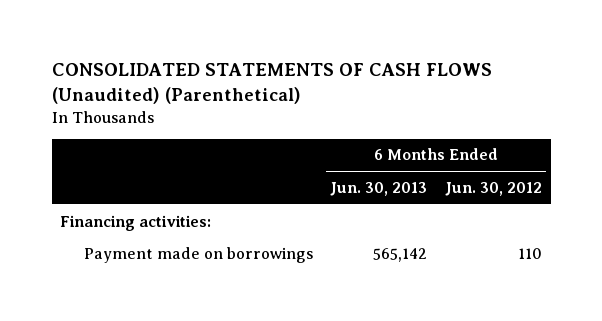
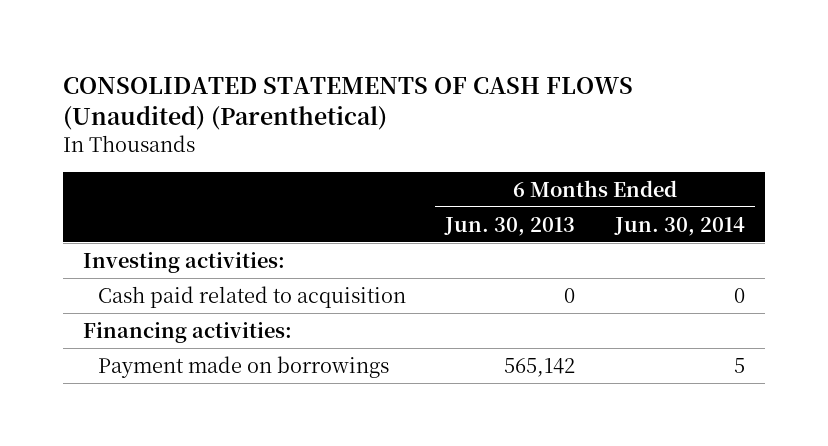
[444,181,542,196] Jun. 30, 2012 -> none
none -> [614,216,746,236] Jun. 30, 2014
none -> [82,251,285,273] Investing activities:
none -> [97,285,406,308] Cash paid related to acquisition

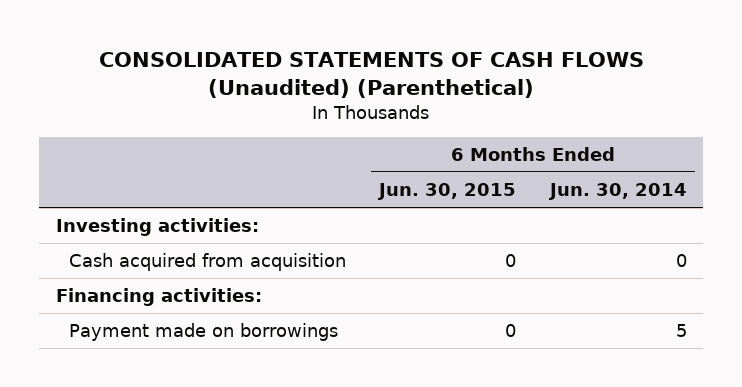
[444,216,576,236] Jun. 30, 2013 -> none
none -> [377,183,517,201] Jun. 30, 2015
[97,285,406,308] Cash paid related to acquisition -> [69,253,347,272] Cash acquired from acquisition

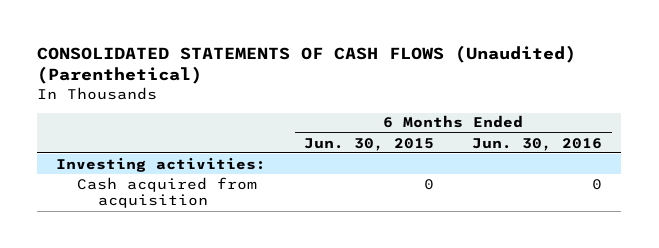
[547,183,687,201] Jun. 30, 2014 -> none
none -> [472,137,603,151] Jun. 30, 2016
[55,288,262,307] Financing activities: -> none
[69,323,339,342] Payment made on borrowings -> none

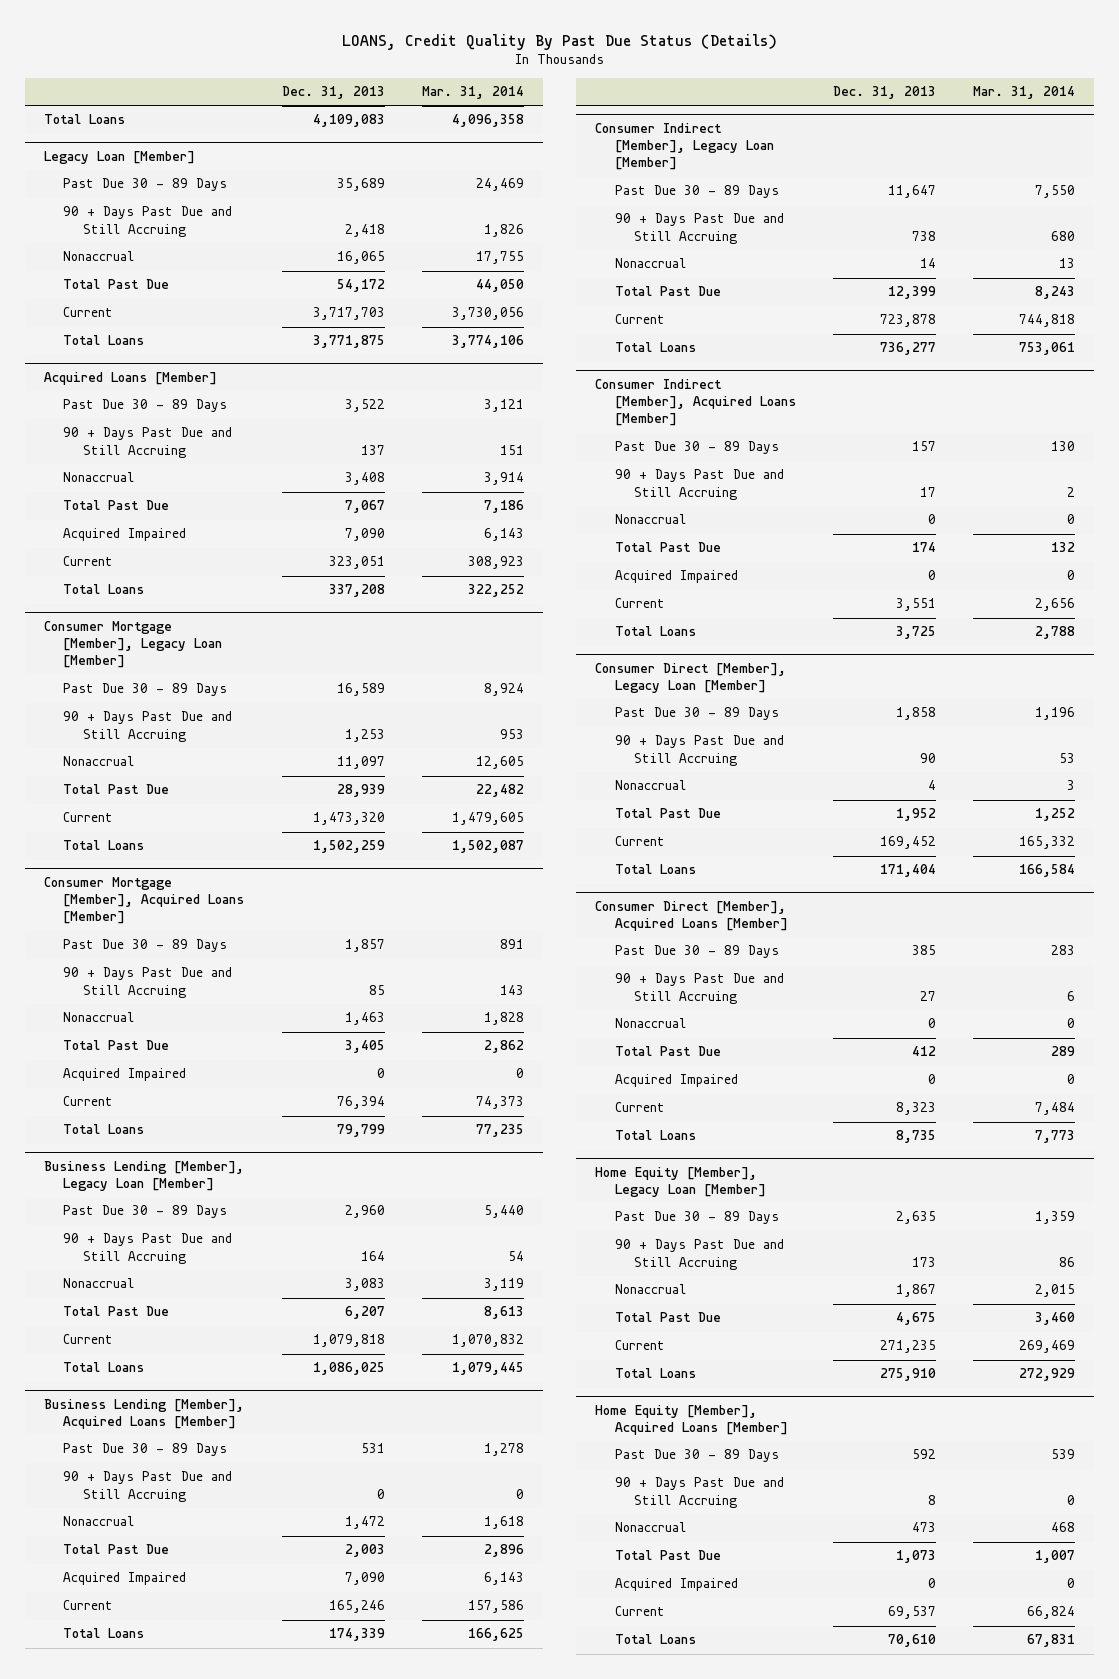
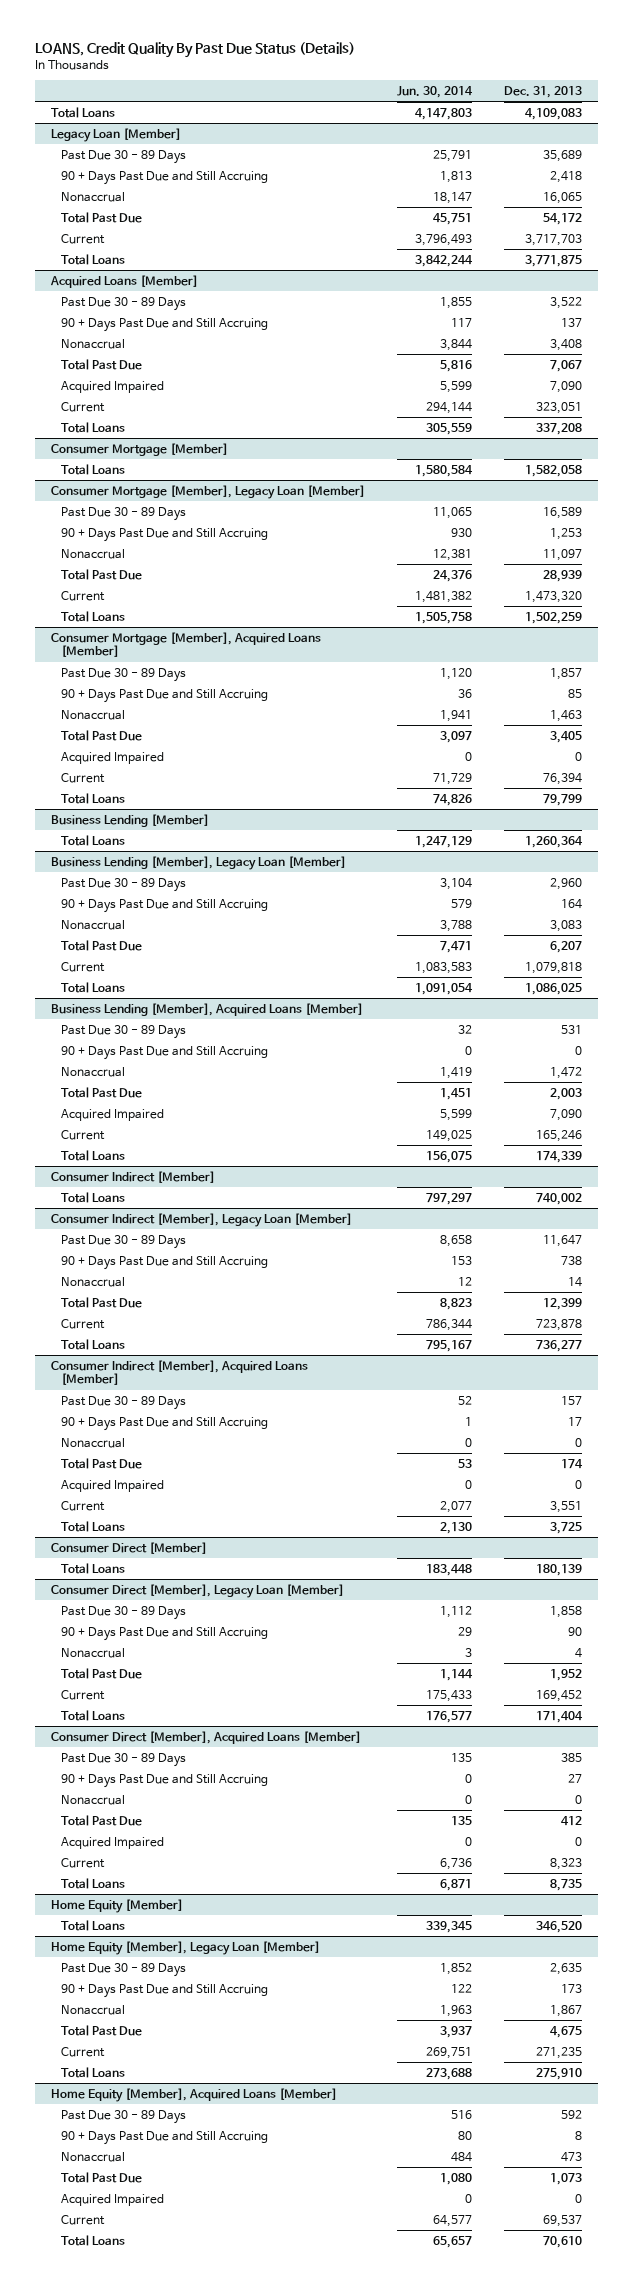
[422,85,525,99] Mar. 31, 2014 -> none
none -> [396,86,473,99] Jun. 30, 2014
none -> [51,442,229,456] Consumer Mortgage [Member]
none -> [60,463,125,475] Total Loans
none -> [51,813,210,827] Business Lending [Member]
none -> [60,834,125,846] Total Loans
none -> [51,1170,216,1183] Consumer Indirect [Member]
none -> [60,1191,125,1203] Total Loans
none -> [51,1541,208,1554] Consumer Direct [Member]
none -> [60,1562,125,1574] Total Loans
none -> [51,1898,184,1913] Home Equity [Member]
none -> [60,1919,125,1931] Total Loans

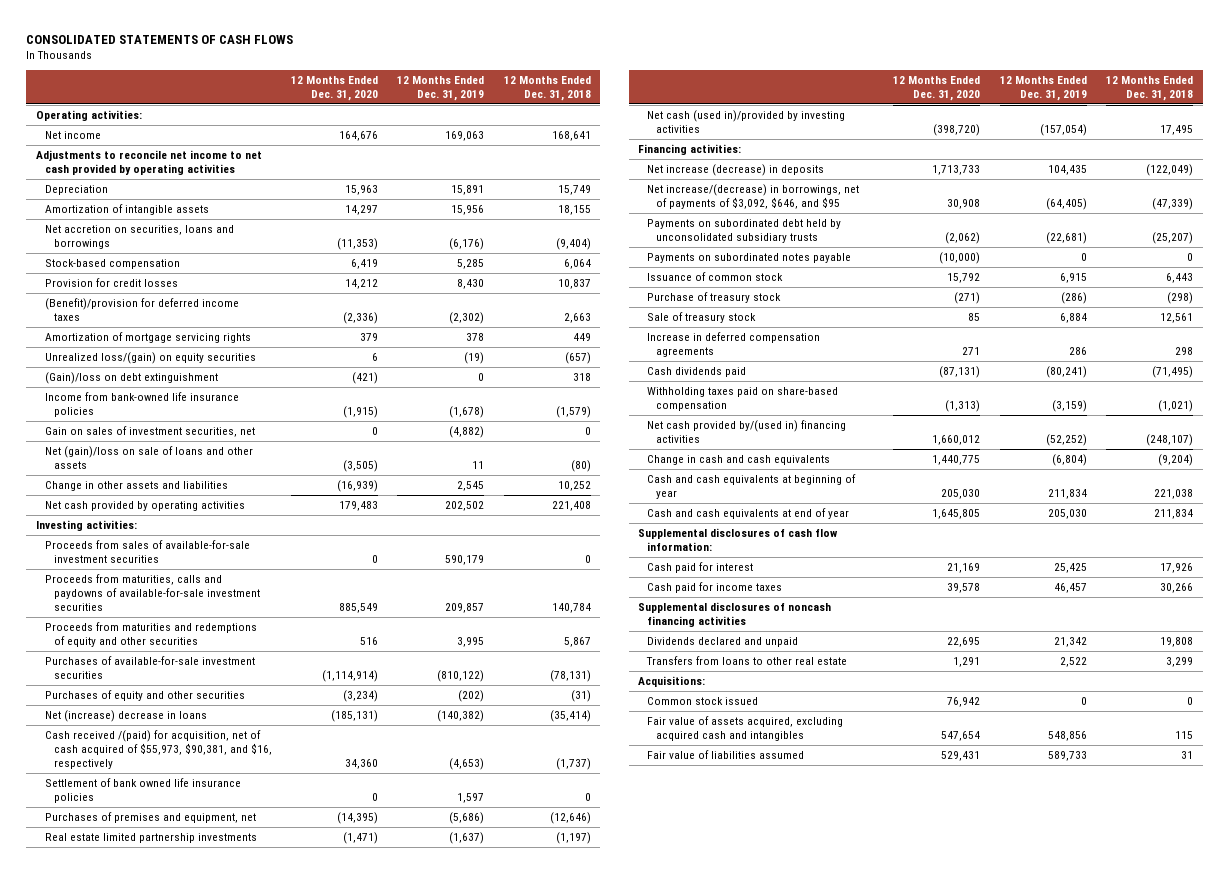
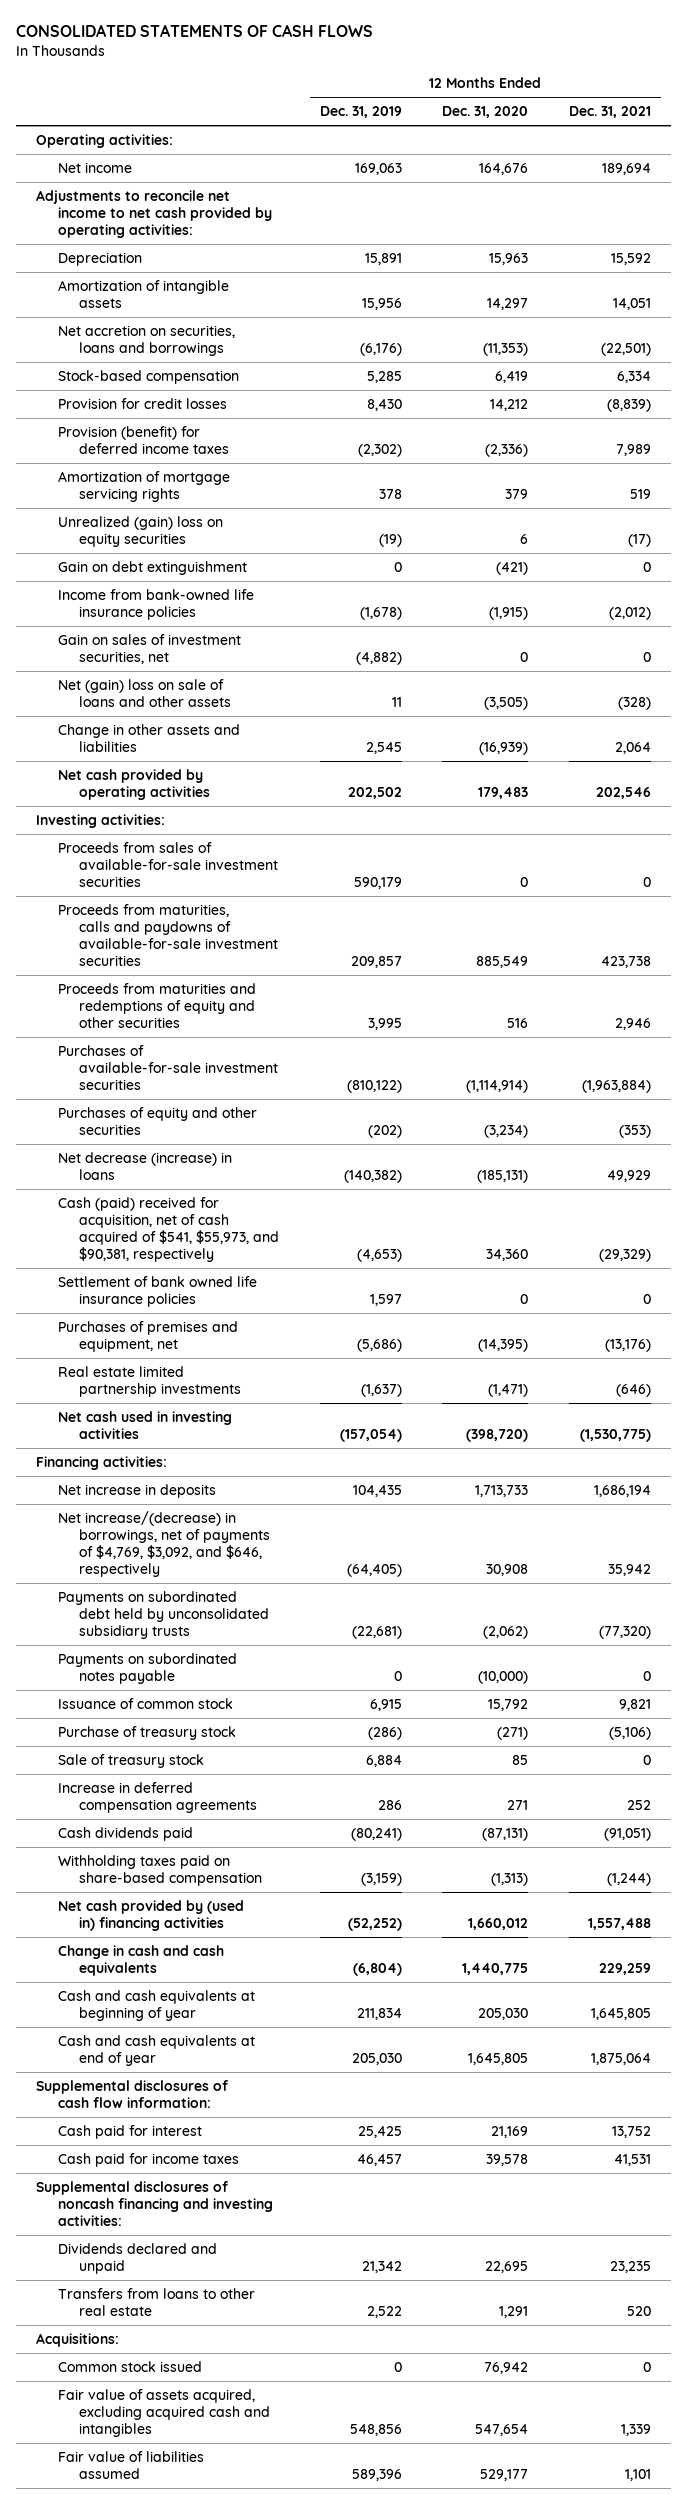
[503,76,591,102] 12 Months Ended Dec. 31, 2018 -> none
none -> [569,106,652,119] Dec. 31, 2021
[35,149,262,175] Adjustments to reconcile net income to net cash provided by operating activities -> [35,189,272,238] Adjustments to reconcile net income to net cash provided by operating activities:
[44,297,239,321] (Benefit)/provision for deferred income taxes -> [57,425,230,454] Provision (benefit) for deferred income taxes
[44,351,256,364] Unrealized loss/(gain) on equity securities -> [57,515,223,547] Unrealized (gain) loss on equity securities
[44,371,218,384] (Gain)/loss on debt extinguishment -> [57,560,247,575] Gain on debt extinguishment
[44,445,253,469] Net (gain)/loss on sale of loans and other assets -> [57,678,232,707] Net (gain) loss on sale of loans and other assets
[44,709,207,722] Net (increase) decrease in loans -> [57,1151,232,1180] Net decrease (increase) in loans
[44,729,272,769] Cash received /(paid) for acquisition, net of cash acquired of $55,973, $90,381, and $16, respectively -> [57,1196,280,1263] Cash (paid) received for acquisition, net of cash acquired of $541, $55,973, and $90,381, respectively
[647,109,846,133] Net cash (used in)/provided by investing activities -> [57,1410,232,1439] Net cash used in investing activities
[647,163,825,176] Net increase (decrease) in deposits -> [57,1483,216,1498] Net increase in deposits
[647,183,860,209] Net increase/(decrease) in borrowings, net of payments of $3,092, $646, and $95 -> [57,1510,271,1578] Net increase/(decrease) in borrowings, net of payments of $4,769, $3,092, and $646, respectively
[647,419,847,443] Net cash provided by/(used in) financing activities -> [57,1899,244,1931] Net cash provided by (used in) financing activities
[638,601,832,627] Supplemental disclosures of noncash financing activities -> [35,2180,273,2226] Supplemental disclosures of noncash financing and investing activities:
[941,750,981,761] 529,431 -> [480,2468,529,2481] 529,177
[1047,750,1087,761] 589,733 -> [351,2468,402,2481] 589,396

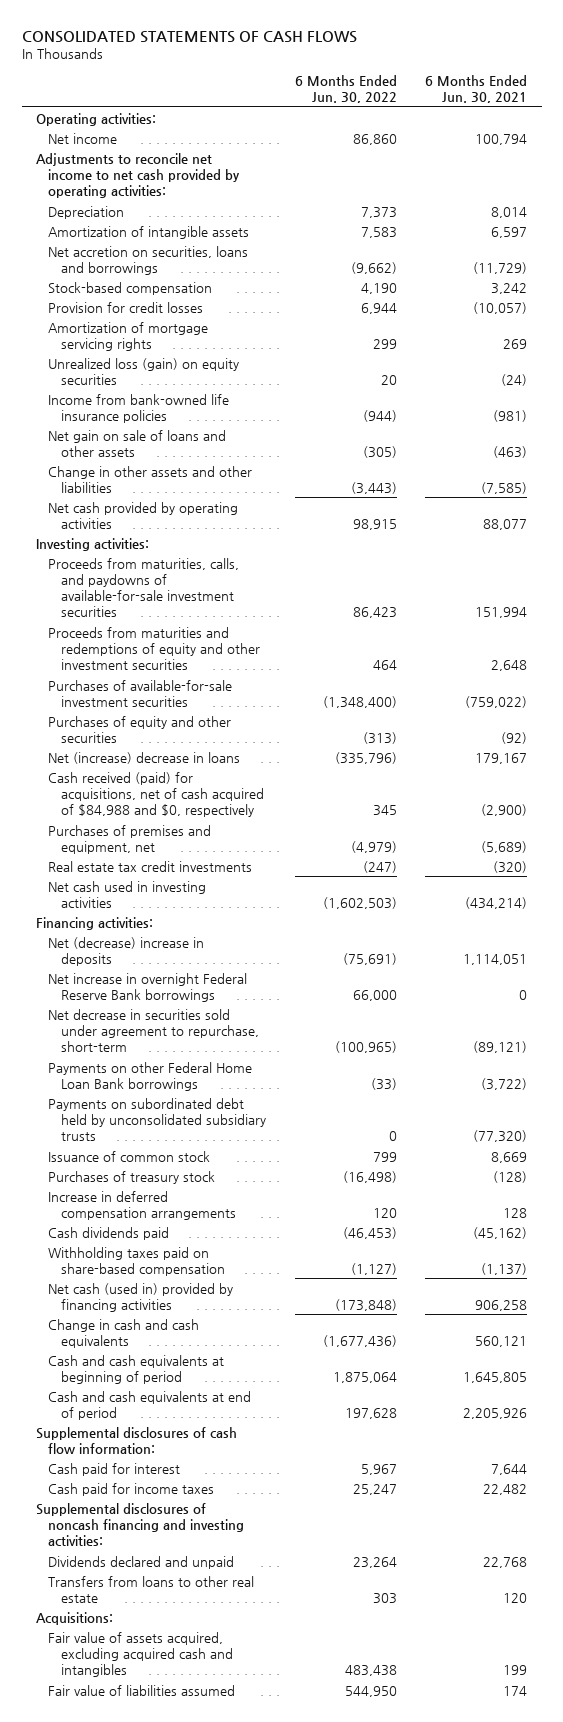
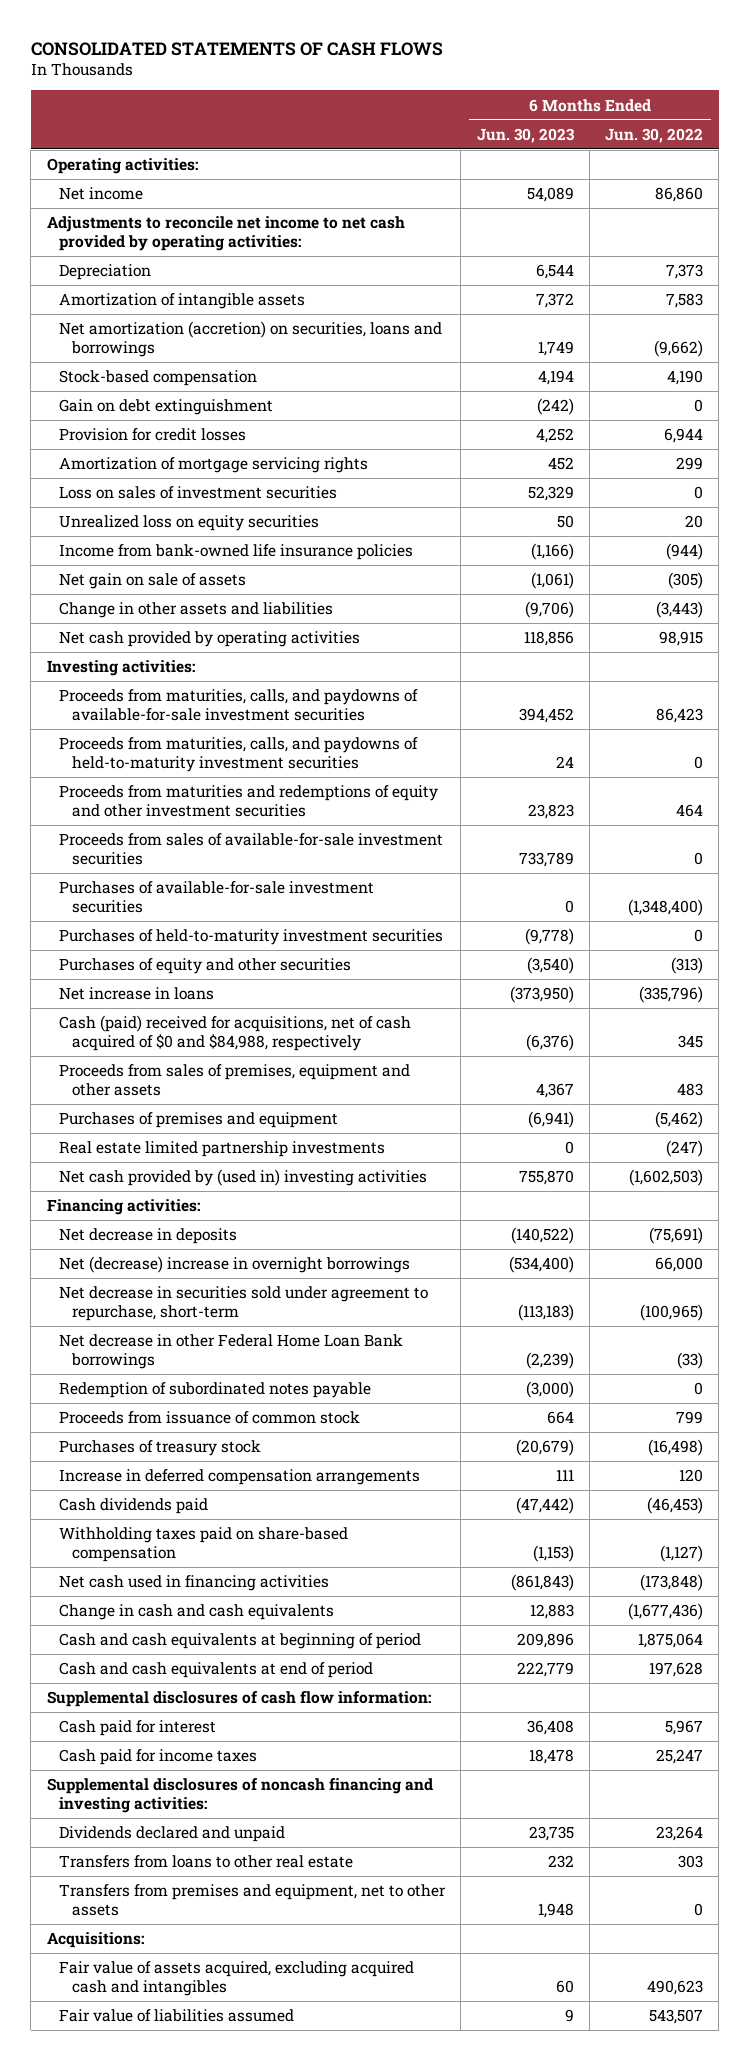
[425,74,528,103] 6 Months Ended Jun. 30, 2021 -> none
none -> [476,127,575,143] Jun. 30, 2023
[48,245,249,275] Net accretion on securities, loans and borrowings -> [59,321,443,357] Net amortization (accretion) on securities, loans and borrowings
none -> [59,399,274,416] Gain on debt extinguishment
none -> [59,486,338,500] Loss on sales of investment securities
[48,357,240,385] Unrealized loss (gain) on equity securities -> [59,515,320,532] Unrealized loss on equity securities
[48,429,227,457] Net gain on sale of loans and other assets -> [59,573,247,590] Net gain on sale of assets
[48,465,253,493] Change in other assets and other liabilities -> [59,602,334,619] Change in other assets and liabilities
none -> [59,737,419,772] Proceeds from maturities, calls, and paydowns of held-to-maturity investment securities
none -> [59,833,444,865] Proceeds from sales of available-for-sale investment securities
none -> [59,929,444,946] Purchases of held-to-maturity investment securities
[48,751,241,764] Net (increase) decrease in loans -> [59,987,215,1001] Net increase in loans
[48,771,265,817] Cash received (paid) for acquisitions, net of cash acquired of $84,988 and $0, respectively -> [59,1015,412,1051] Cash (paid) received for acquisitions, net of cash acquired of $0 and $84,988, respectively
none -> [59,1064,411,1096] Proceeds from sales of premises, equipment and other assets
[48,824,212,854] Purchases of premises and equipment, net -> [59,1112,339,1129] Purchases of premises and equipment
[350,840,397,853] (4,979) -> [654,1111,703,1129] (5,462)
[48,860,253,872] Real estate tax credit investments -> [59,1141,386,1158] Real estate limited partnership investments
[48,880,207,908] Net cash used in investing activities -> [59,1169,428,1187] Net cash provided by (used in) investing activities
[48,936,205,966] Net (decrease) increase in deposits -> [59,1228,238,1245] Net decrease in deposits
[48,972,248,1002] Net increase in overnight Federal Reserve Bank borrowings -> [59,1256,411,1274] Net (decrease) increase in overnight borrowings
[48,1097,267,1141] Payments on subordinated debt held by unconsolidated subsidiary trusts -> none
[48,1061,253,1091] Payments on other Federal Home Loan Bank borrowings -> [59,1334,404,1369] Net decrease in other Federal Home Loan Bank borrowings
none -> [59,1382,372,1399] Redemption of subordinated notes payable
[48,1150,211,1162] Issuance of common stock -> [59,1411,361,1425] Proceeds from issuance of common stock
[48,1282,234,1312] Net cash (used in) provided by financing activities -> [59,1575,330,1592] Net cash used in financing activities
none -> [59,1884,447,1916] Transfers from premises and equipment, net to other assets
[344,1664,397,1676] 483,438 -> [646,1979,703,1995] 490,623
[344,1685,397,1697] 544,950 -> [648,2009,703,2025] 543,507

